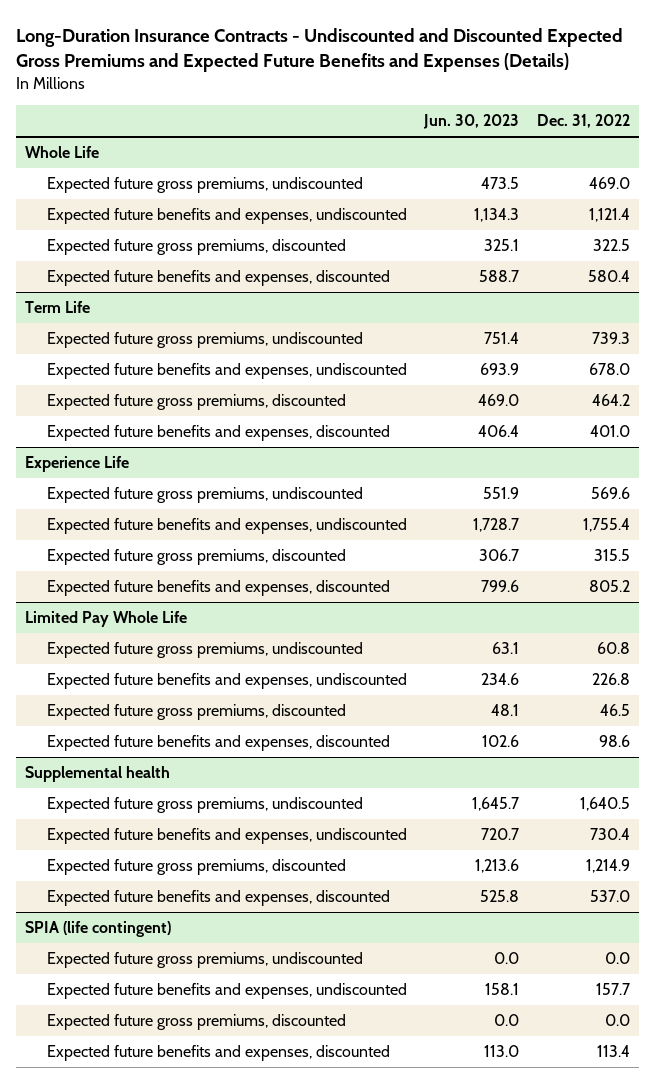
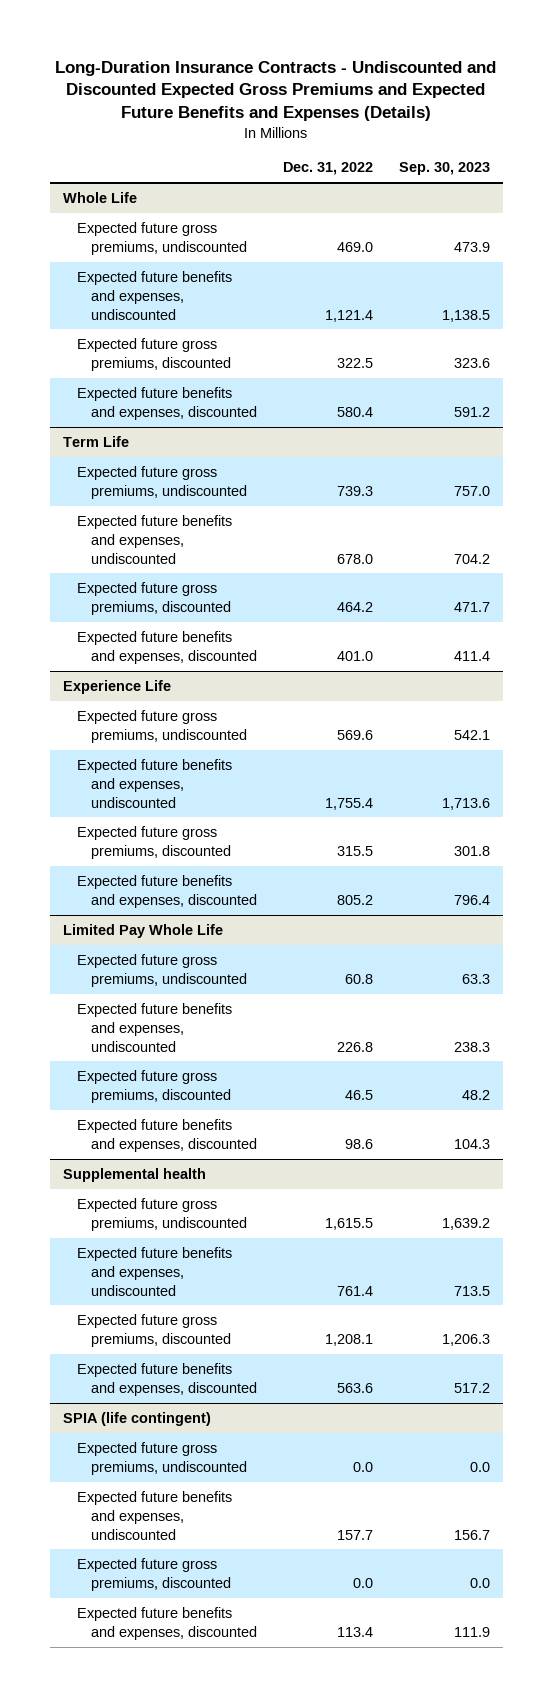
[423,114,520,130] Jun. 30, 2023 -> none
none -> [399,162,491,176] Sep. 30, 2023
[579,797,630,812] 1,640.5 -> [325,1217,374,1230] 1,615.5
[589,828,630,841] 730.4 -> [337,1285,374,1296] 761.4
[585,859,630,874] 1,214.9 -> [325,1333,374,1346] 1,208.1
[589,890,630,903] 537.0 -> [337,1382,374,1393] 563.6

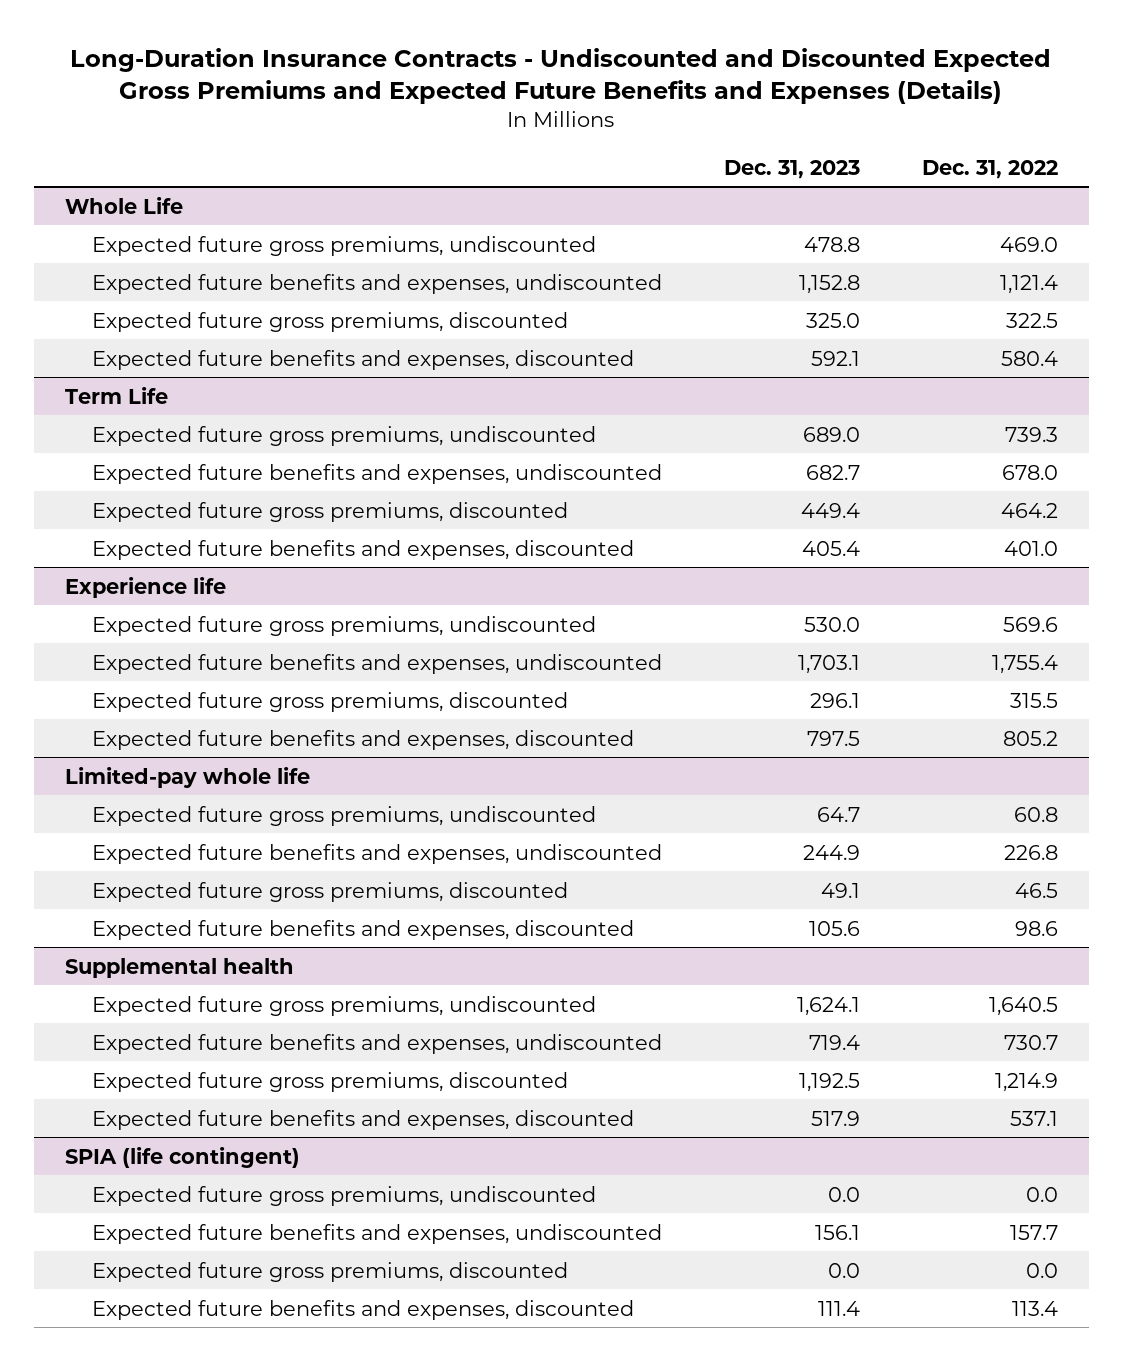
[399,162,491,176] Sep. 30, 2023 -> none
none -> [724,159,861,179] Dec. 31, 2023
[62,680,171,695] Experience Life -> [65,576,227,598] Experience life
[62,924,223,939] Limited Pay Whole Life -> [65,766,311,788] Limited-pay whole life
[325,1217,374,1230] 1,615.5 -> [988,996,1058,1016] 1,640.5
[337,1285,374,1296] 761.4 -> [1003,1034,1058,1050] 730.7
[325,1333,374,1346] 1,208.1 -> [994,1072,1058,1092] 1,214.9
[337,1382,374,1393] 563.6 -> [1009,1110,1058,1126] 537.1

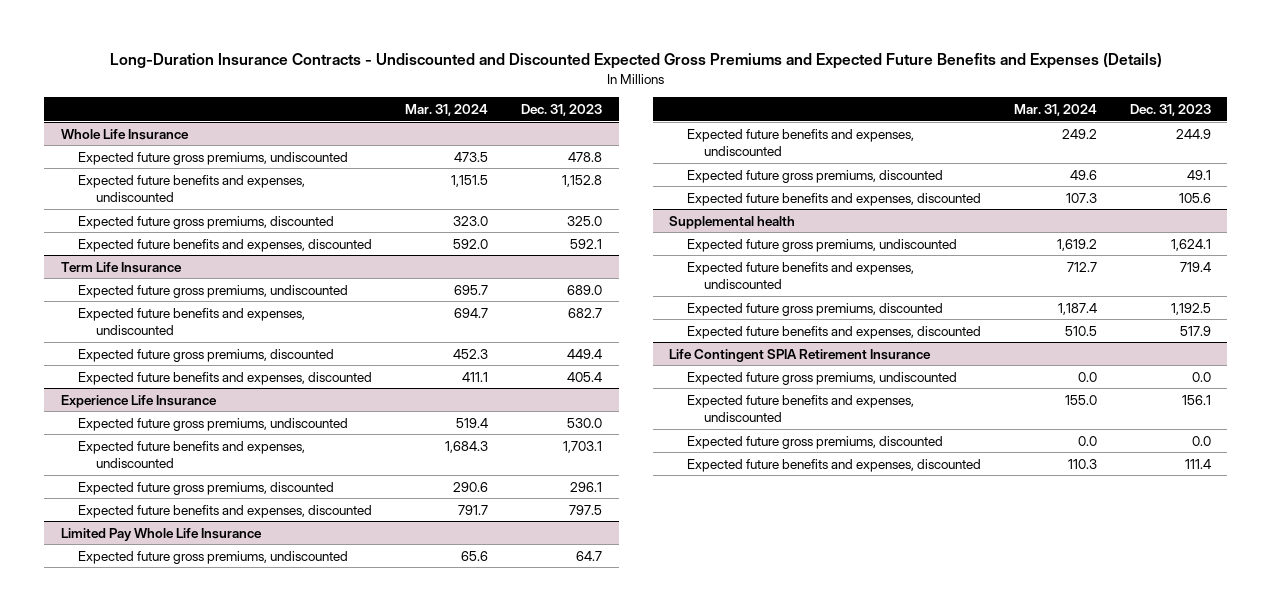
[921,159,1058,179] Dec. 31, 2022 -> none
none -> [405,104,489,117] Mar. 31, 2024
[65,196,184,214] Whole Life -> [60,128,189,140] Whole Life Insurance
[65,386,169,404] Term Life -> [60,261,182,273] Term Life Insurance
[65,576,227,598] Experience life -> [60,394,217,408] Experience Life Insurance
[65,766,311,788] Limited-pay whole life -> [60,527,262,541] Limited Pay Whole Life Insurance
[65,1146,301,1168] SPIA (life contingent) -> [669,348,932,362] Life Contingent SPIA Retirement Insurance

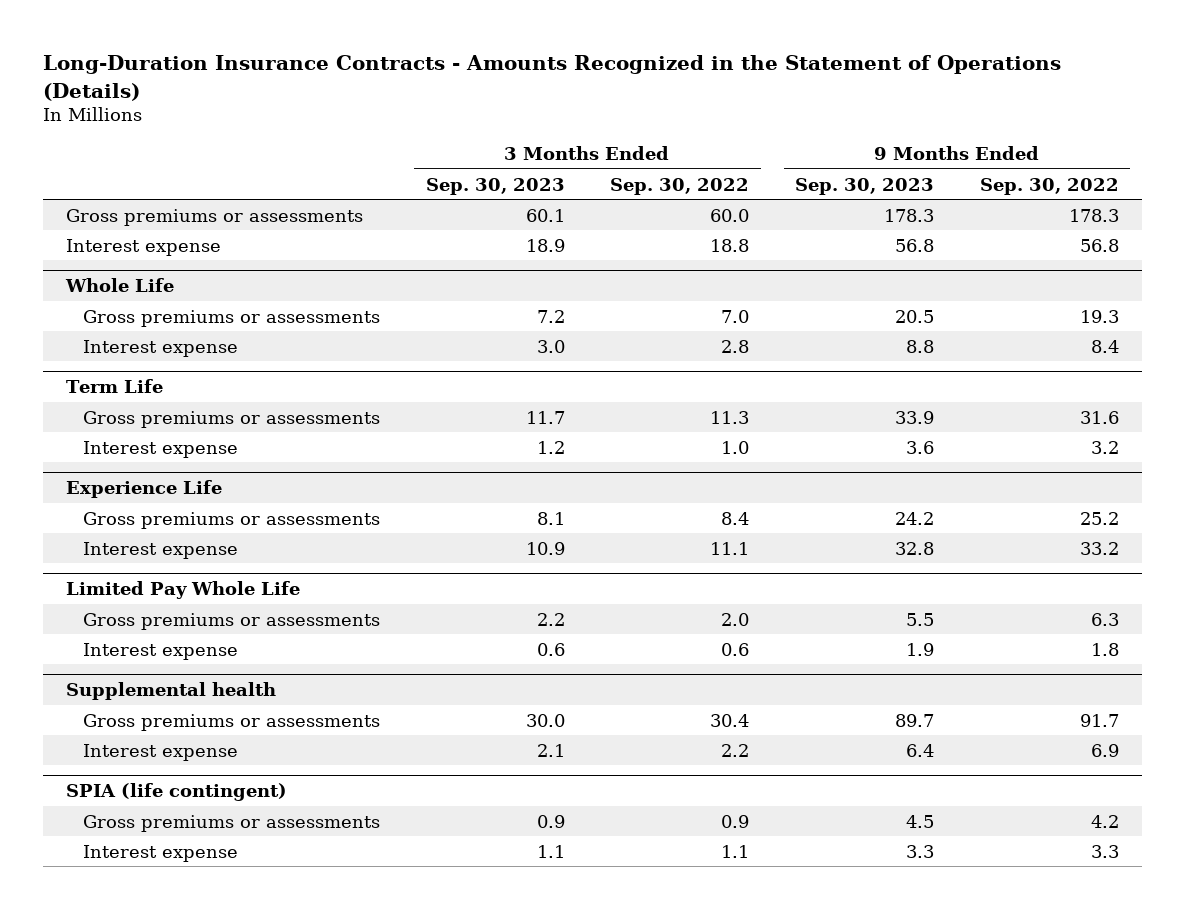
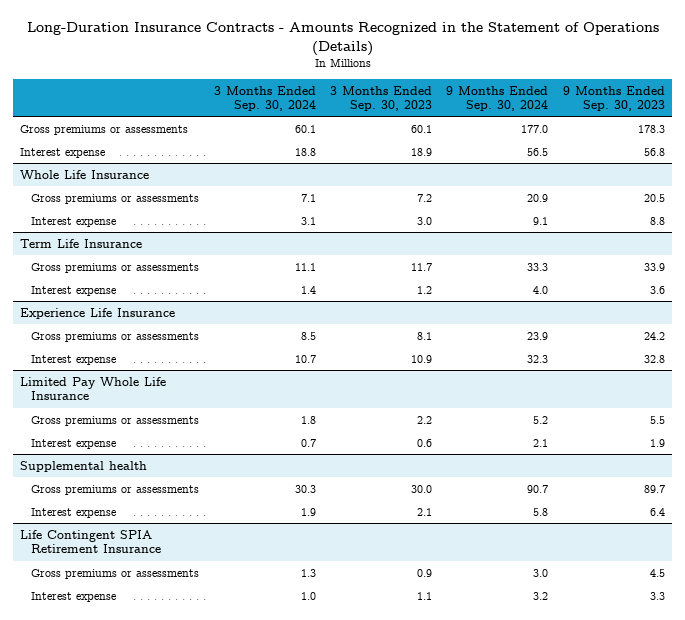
[610,177,750,195] Sep. 30, 2022 -> none
[979,177,1119,195] Sep. 30, 2022 -> none
none -> [213,85,316,112] 3 Months Ended Sep. 30, 2024
none -> [446,85,549,112] 9 Months Ended Sep. 30, 2024
[65,277,175,292] Whole Life -> [20,169,150,180] Whole Life Insurance
[66,378,164,393] Term Life -> [20,238,143,248] Term Life Insurance
[66,479,223,498] Experience Life -> [20,307,176,319] Experience Life Insurance
[66,580,301,599] Limited Pay Whole Life -> [20,376,167,401] Limited Pay Whole Life Insurance
[66,782,288,801] SPIA (life contingent) -> [20,529,162,554] Life Contingent SPIA Retirement Insurance

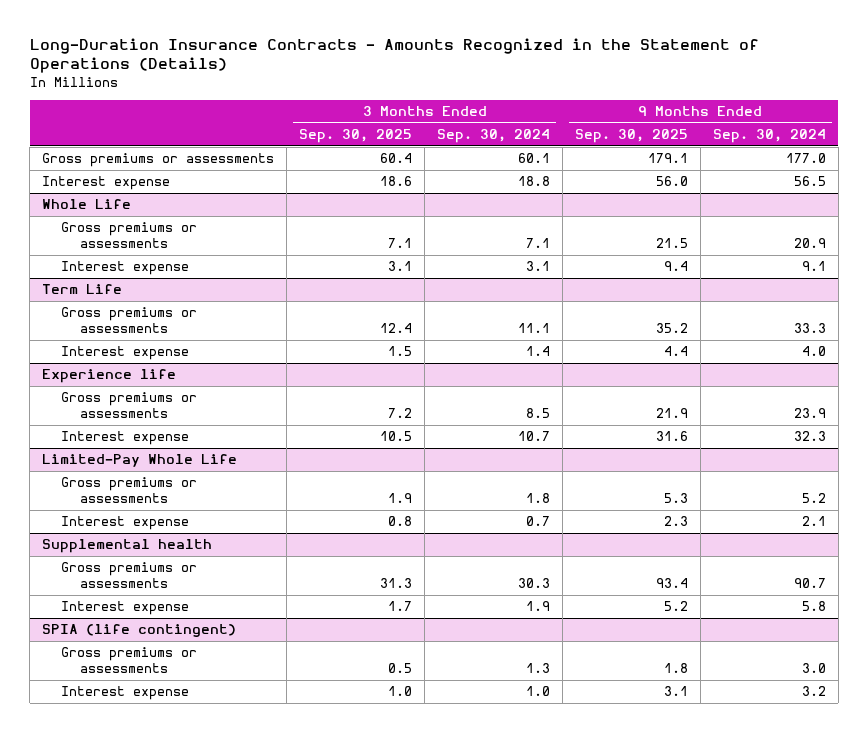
[329,85,432,112] 3 Months Ended Sep. 30, 2023 -> none
[562,85,665,112] 9 Months Ended Sep. 30, 2023 -> none
none -> [299,129,413,144] Sep. 30, 2025
none -> [574,129,688,144] Sep. 30, 2025
[20,169,150,180] Whole Life Insurance -> [42,199,132,210] Whole Life
[20,238,143,248] Term Life Insurance -> [42,284,123,295] Term Life
[20,307,176,319] Experience Life Insurance -> [42,369,177,384] Experience life
[20,376,167,401] Limited Pay Whole Life Insurance -> [42,454,238,468] Limited-Pay Whole Life
[20,529,162,554] Life Contingent SPIA Retirement Insurance -> [42,624,237,638] SPIA (life contingent)

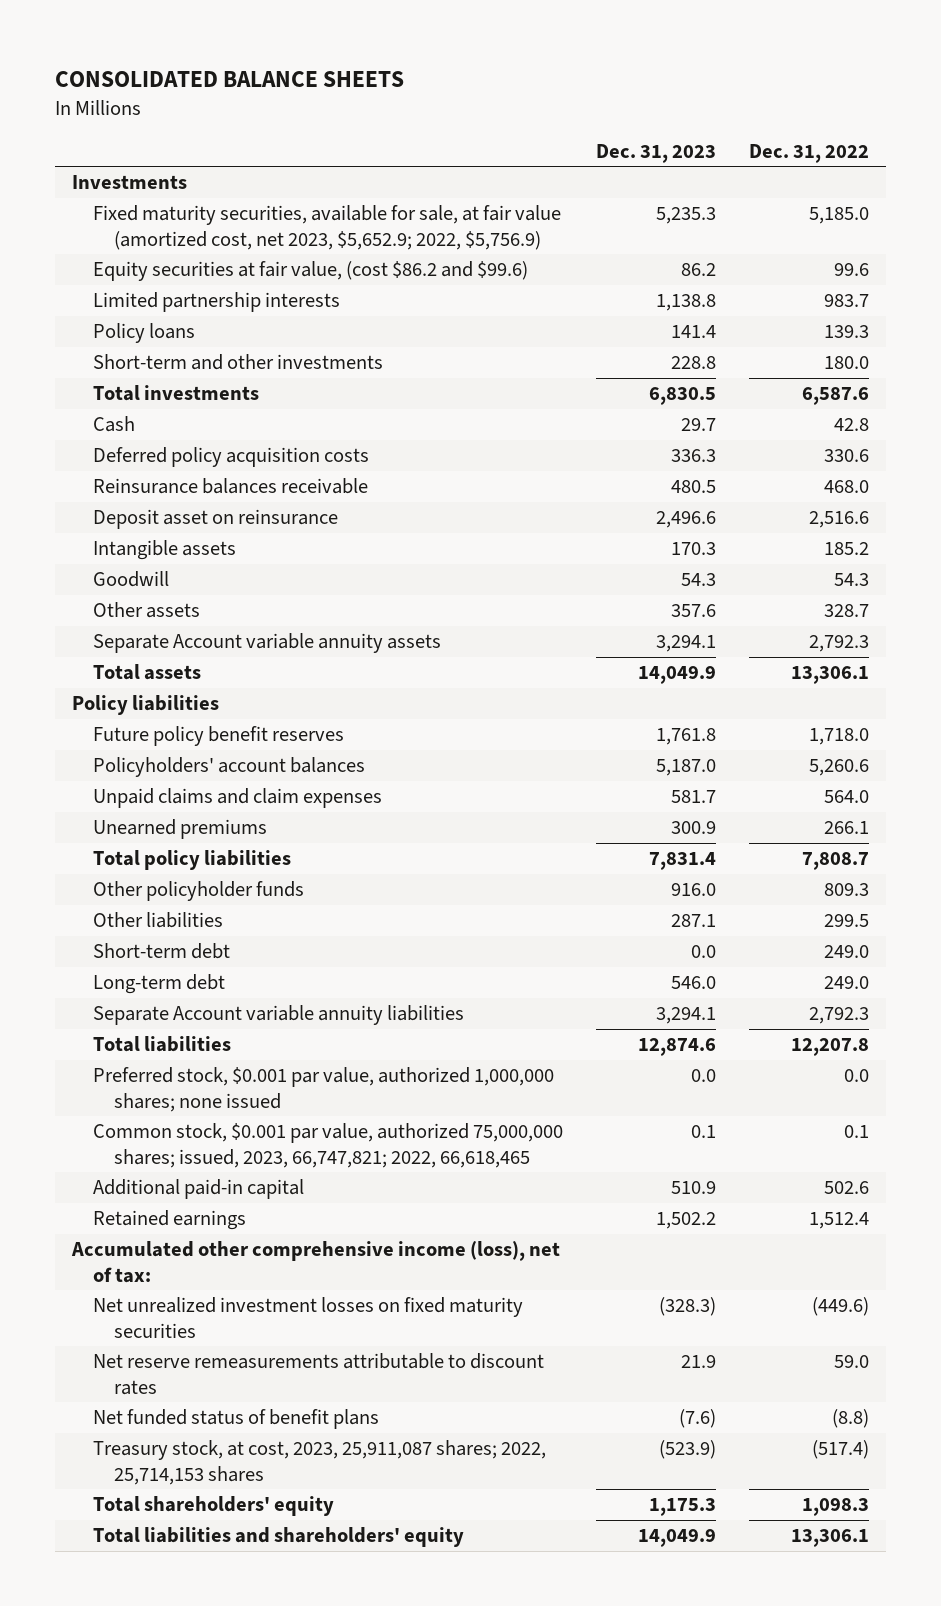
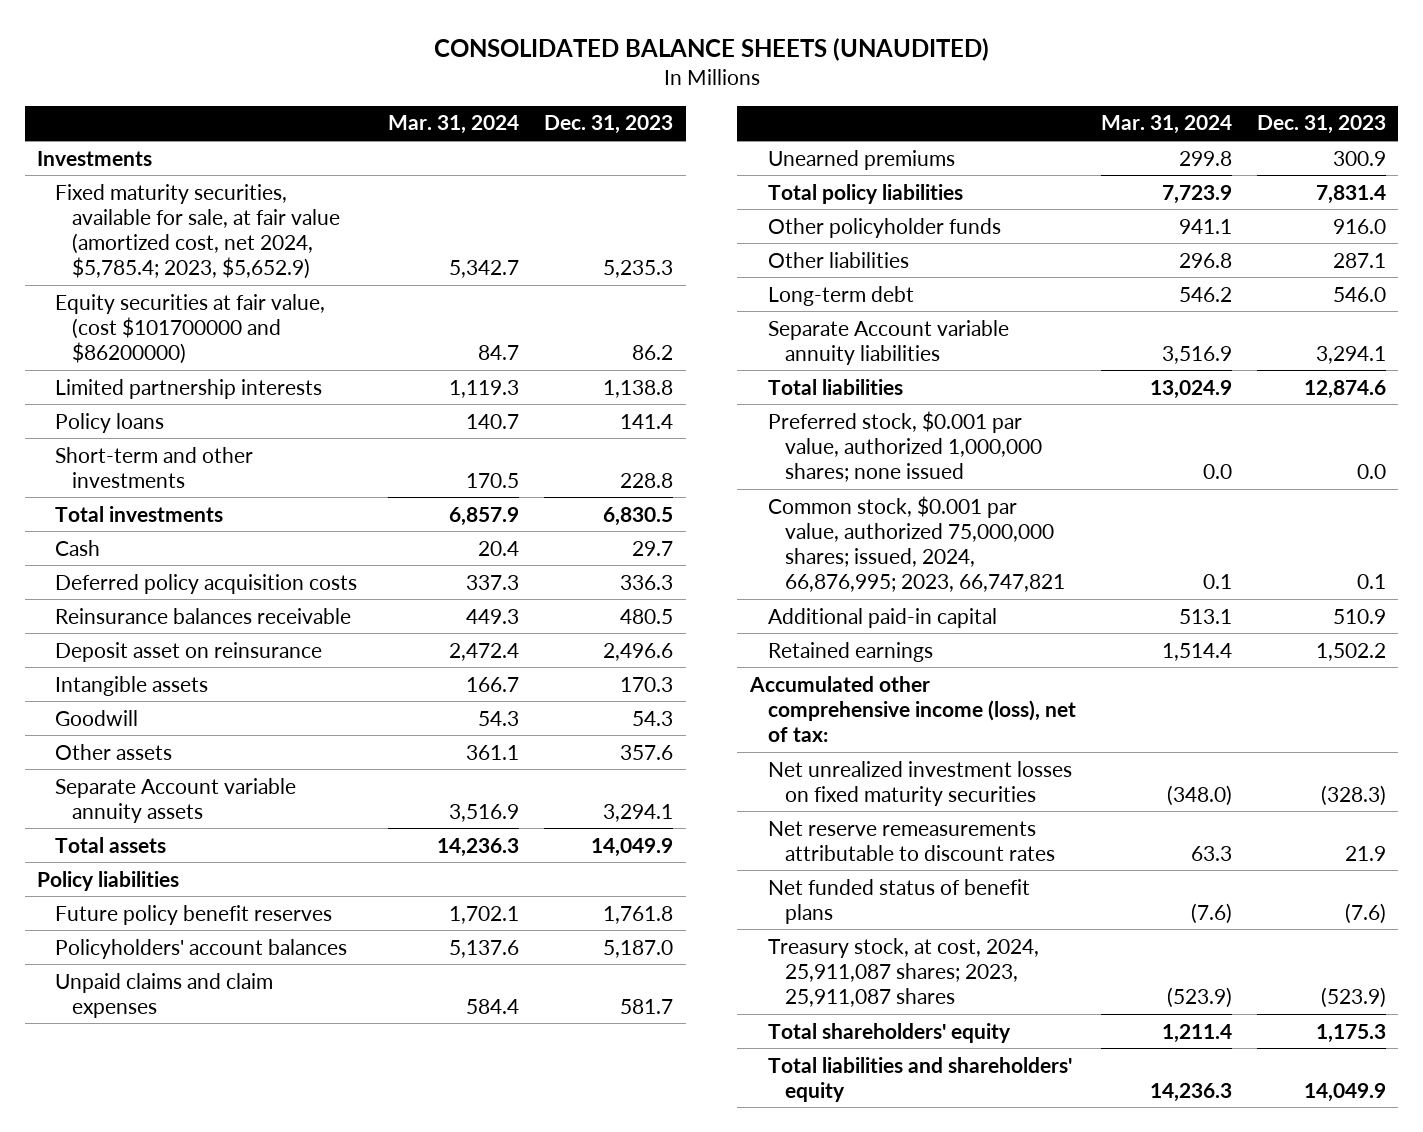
[54,70,404,87] CONSOLIDATED BALANCE SHEETS -> [433,38,989,62] CONSOLIDATED BALANCE SHEETS (UNAUDITED)
[749,143,870,163] Dec. 31, 2022 -> none
none -> [387,115,519,135] Mar. 31, 2024
[92,205,561,250] Fixed maturity securities, available for sale, at fair value (amortized cost, net 2023, $5,652.9; 2022, $5,756.9) -> [54,183,341,279] Fixed maturity securities, available for sale, at fair value (amortized cost, net 2024, $5,785.4; 2023, $5,652.9)
[92,261,528,282] Equity securities at fair value, (cost $86.2 and $99.6) -> [54,293,325,364] Equity securities at fair value, (cost $101700000 and $86200000)
[92,943,230,960] Short-term debt -> none
[92,1123,563,1168] Common stock, $0.001 par value, authorized 75,000,000 shares; issued, 2023, 66,747,821; 2022, 66,618,465 -> [767,495,1066,592] Common stock, $0.001 par value, authorized 75,000,000 shares; issued, 2024, 66,876,995; 2023, 66,747,821
[92,1440,546,1485] Treasury stock, at cost, 2023, 25,911,087 shares; 2022, 25,714,153 shares -> [767,937,1039,1007] Treasury stock, at cost, 2024, 25,911,087 shares; 2023, 25,911,087 shares

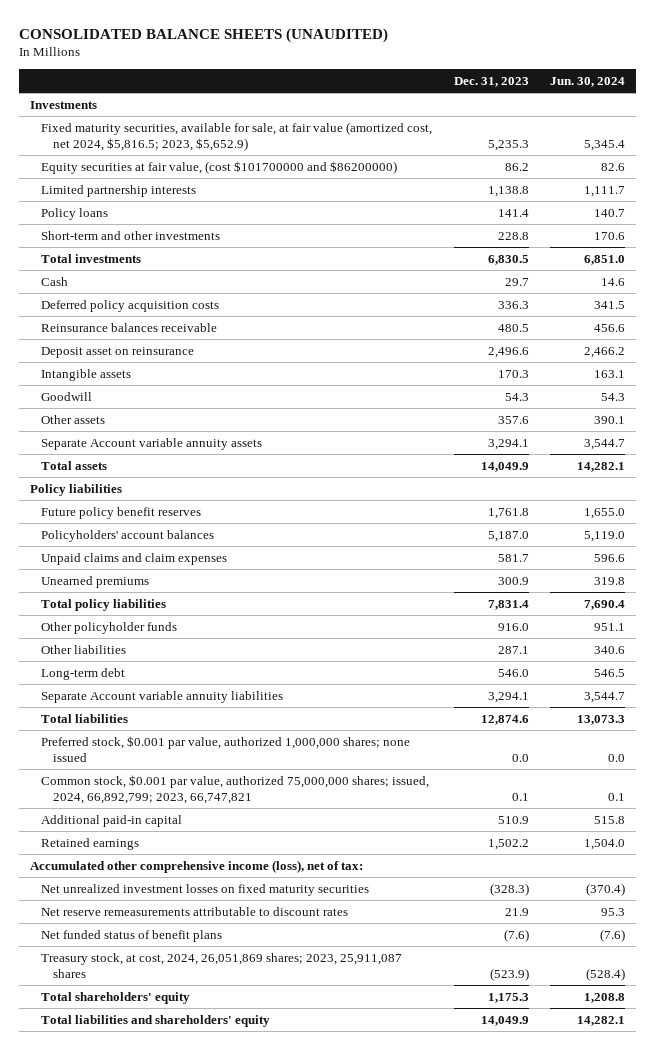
[387,115,519,135] Mar. 31, 2024 -> none
none -> [549,76,625,87] Jun. 30, 2024
[54,183,341,279] Fixed maturity securities, available for sale, at fair value (amortized cost, net 2024, $5,785.4; 2023, $5,652.9) -> [41,121,433,152] Fixed maturity securities, available for sale, at fair value (amortized cost, net 2024, $5,816.5; 2023, $5,652.9)
[767,495,1066,592] Common stock, $0.001 par value, authorized 75,000,000 shares; issued, 2024, 66,876,995; 2023, 66,747,821 -> [41,774,430,805] Common stock, $0.001 par value, authorized 75,000,000 shares; issued, 2024, 66,892,799; 2023, 66,747,821
[767,937,1039,1007] Treasury stock, at cost, 2024, 25,911,087 shares; 2023, 25,911,087 shares -> [41,952,403,979] Treasury stock, at cost, 2024, 26,051,869 shares; 2023, 25,911,087 shares

